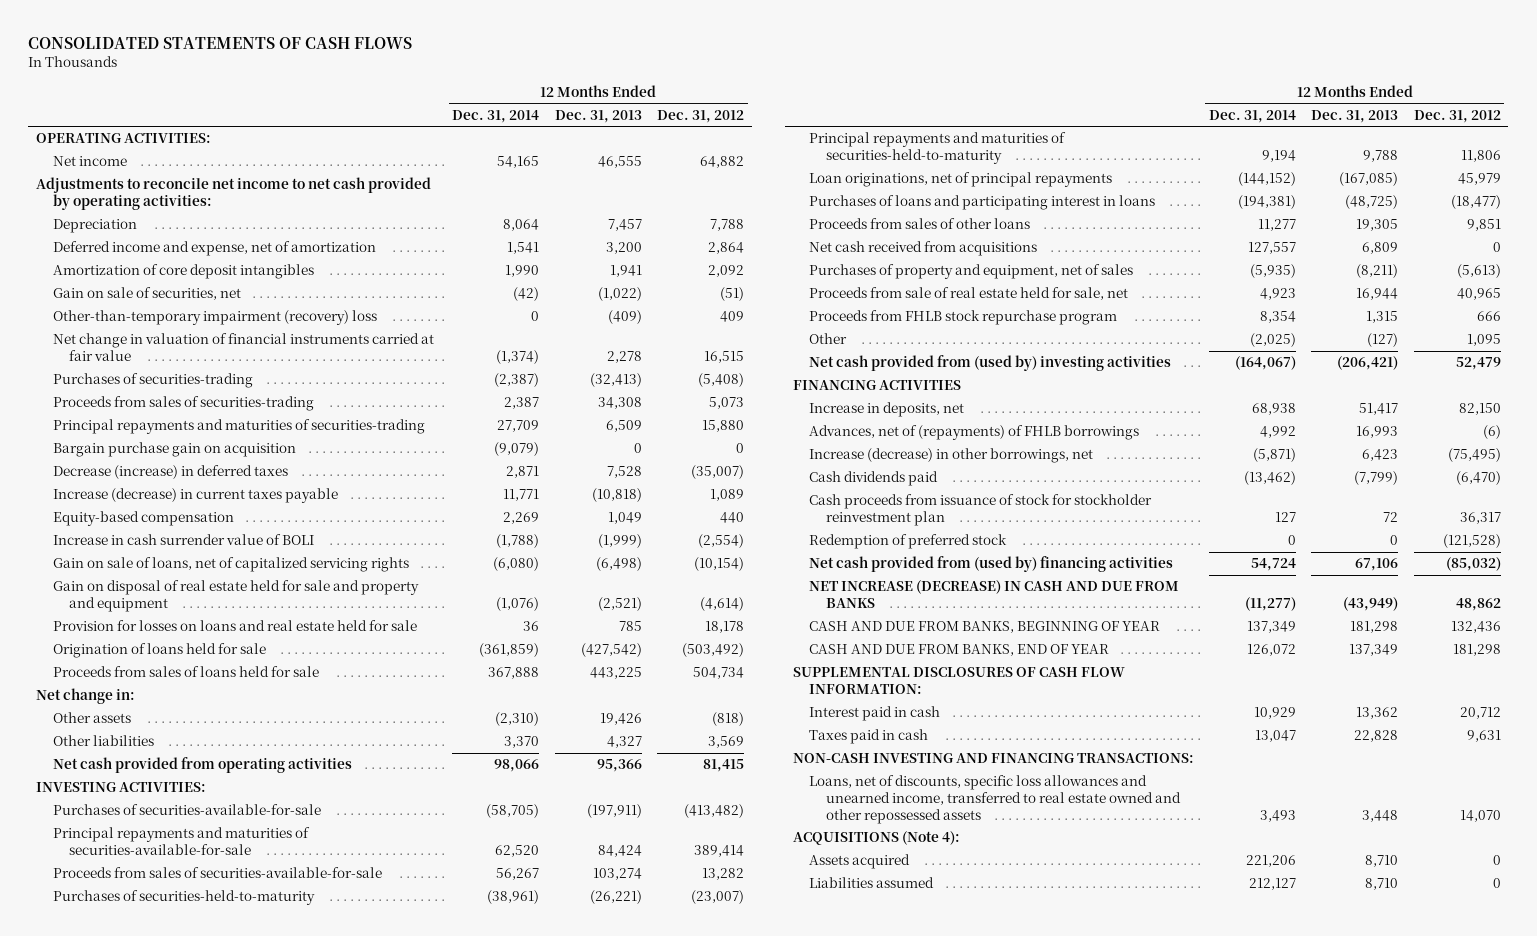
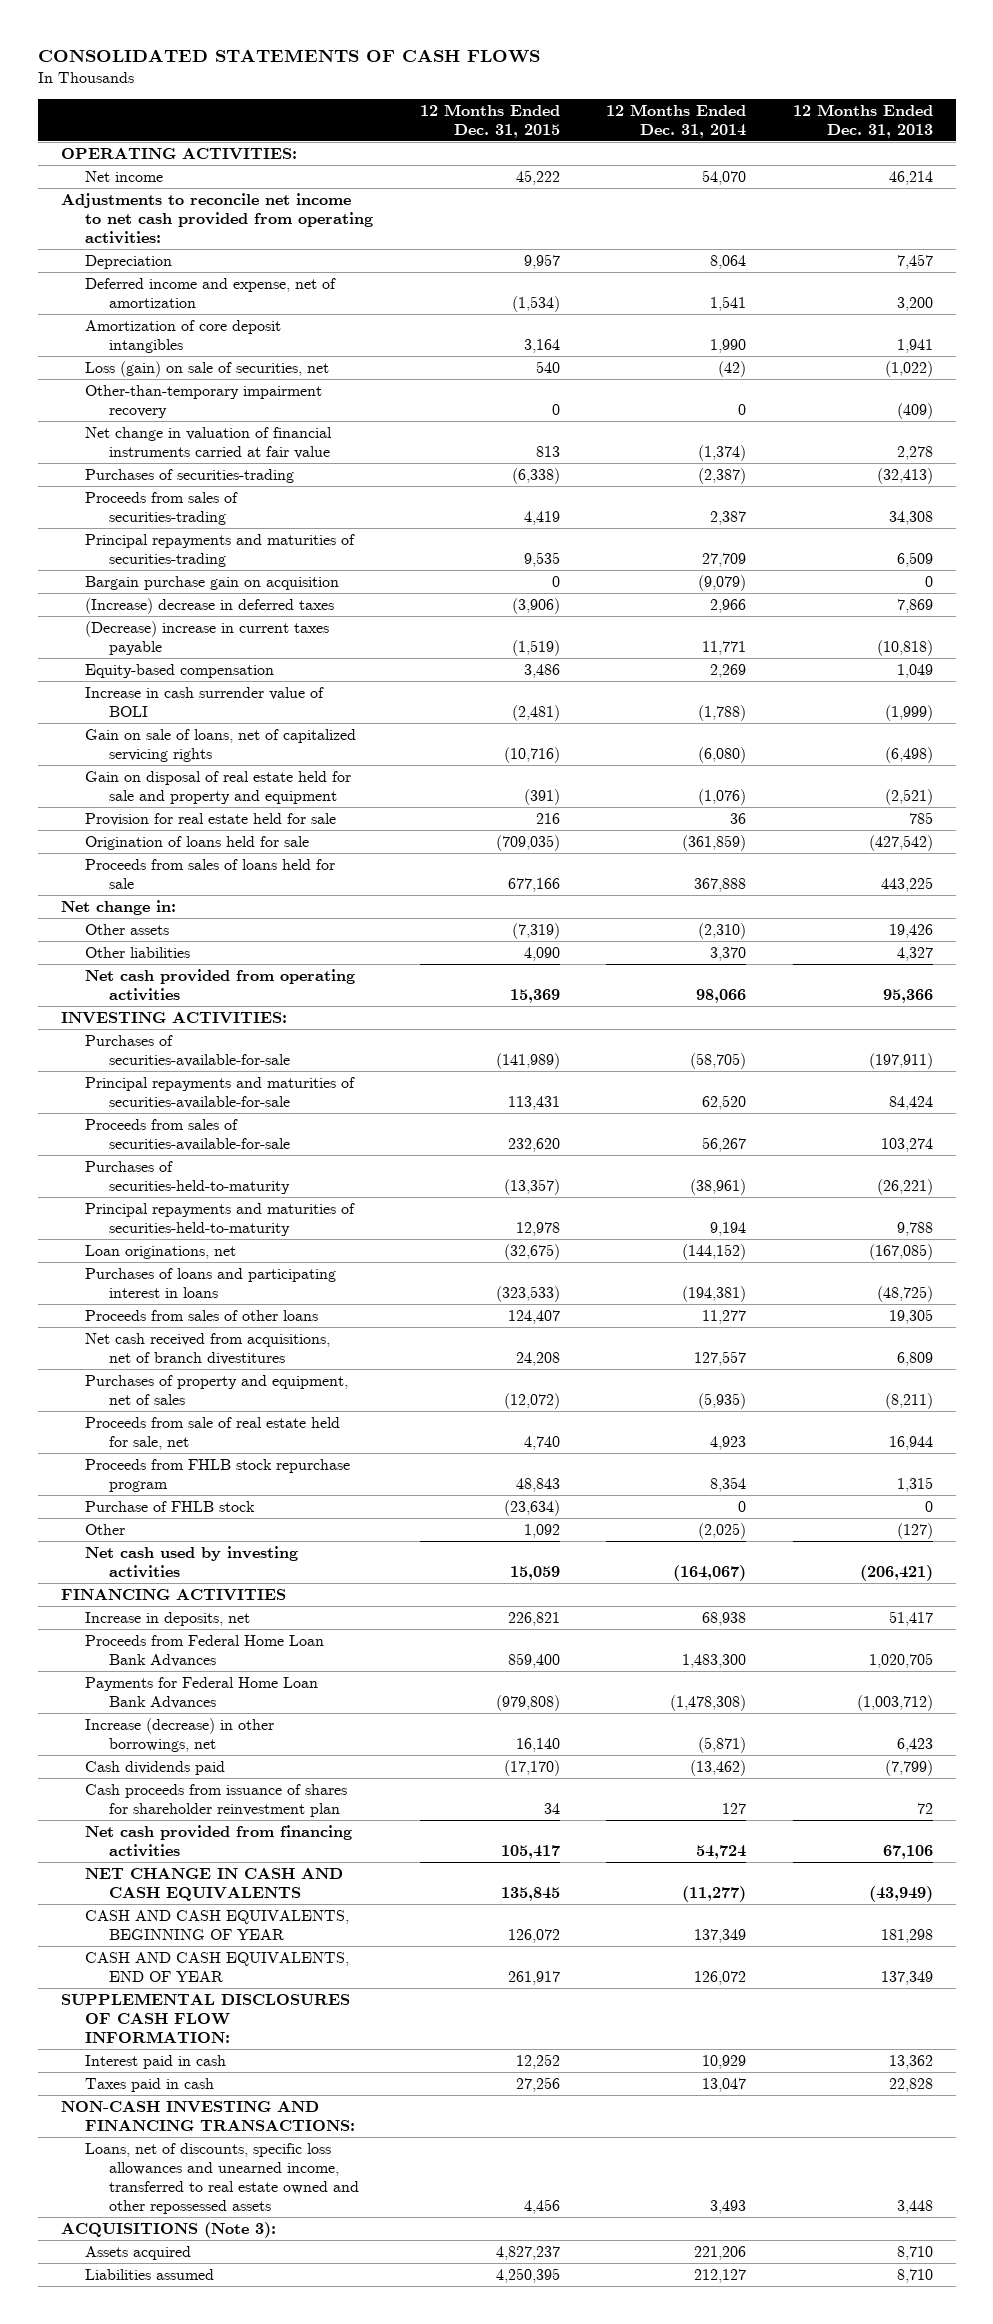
[657,109,745,123] Dec. 31, 2012 -> none
none -> [419,103,560,138] 12 Months Ended Dec. 31, 2015
[497,156,540,169] 54,165 -> [702,169,747,185] 54,070
[597,156,642,169] 46,555 -> [888,170,933,185] 46,214
[36,177,432,211] Adjustments to reconcile net income to net cash provided by operating activities: -> [60,192,374,244] Adjustments to reconcile net income to net cash provided from operating activities:
[52,287,241,301] Gain on sale of securities, net -> [85,360,330,377] Loss (gain) on sale of securities, net
[52,310,377,326] Other-than-temporary impairment (recovery) loss -> [85,384,323,418] Other-than-temporary impairment recovery
[52,465,288,480] Decrease (increase) in deferred taxes -> [85,597,335,614] (Increase) decrease in deferred taxes
[506,466,540,479] 2,871 -> [710,598,747,613] 2,966
[606,466,642,479] 7,528 -> [896,598,933,613] 7,869
[52,488,338,504] Increase (decrease) in current taxes payable -> [85,620,330,655] (Decrease) increase in current taxes payable
[52,620,417,632] Provision for losses on loans and real estate held for sale -> [85,812,337,826] Provision for real estate held for sale
[809,172,1113,188] Loan originations, net of principal repayments -> [85,1244,237,1259] Loan originations, net
[809,241,1038,257] Net cash received from acquisitions -> [85,1332,331,1365] Net cash received from acquisitions, net of branch divestitures
none -> [85,1500,256,1512] Purchase of FHLB stock
[809,355,1172,372] Net cash provided from (used by) investing activities -> [85,1545,299,1578] Net cash used by investing activities
[809,425,1140,441] Advances, net of (repayments) of FHLB borrowings -> none
none -> [85,1634,325,1667] Proceeds from Federal Home Loan Bank Advances
none -> [85,1676,319,1709] Payments for Federal Home Loan Bank Advances
[809,534,1008,550] Redemption of preferred stock -> none
[809,494,1153,527] Cash proceeds from issuance of stock for stockholder reinvestment plan -> [85,1783,348,1817] Cash proceeds from issuance of shares for shareholder reinvestment plan
[809,556,1174,573] Net cash provided from (used by) financing activities -> [85,1824,353,1857] Net cash provided from financing activities
[809,580,1180,609] NET INCREASE (DECREASE) IN CASH AND DUE FROM BANKS -> [85,1867,344,1901] NET CHANGE IN CASH AND CASH EQUIVALENTS
[809,621,1161,634] CASH AND DUE FROM BANKS, BEGINNING OF YEAR -> [85,1909,350,1940] CASH AND CASH EQUIVALENTS, BEGINNING OF YEAR
[809,644,1110,657] CASH AND DUE FROM BANKS, END OF YEAR -> [85,1951,350,1982] CASH AND CASH EQUIVALENTS, END OF YEAR
[792,831,960,846] ACQUISITIONS (Note 4): -> [60,2221,276,2238] ACQUISITIONS (Note 3):

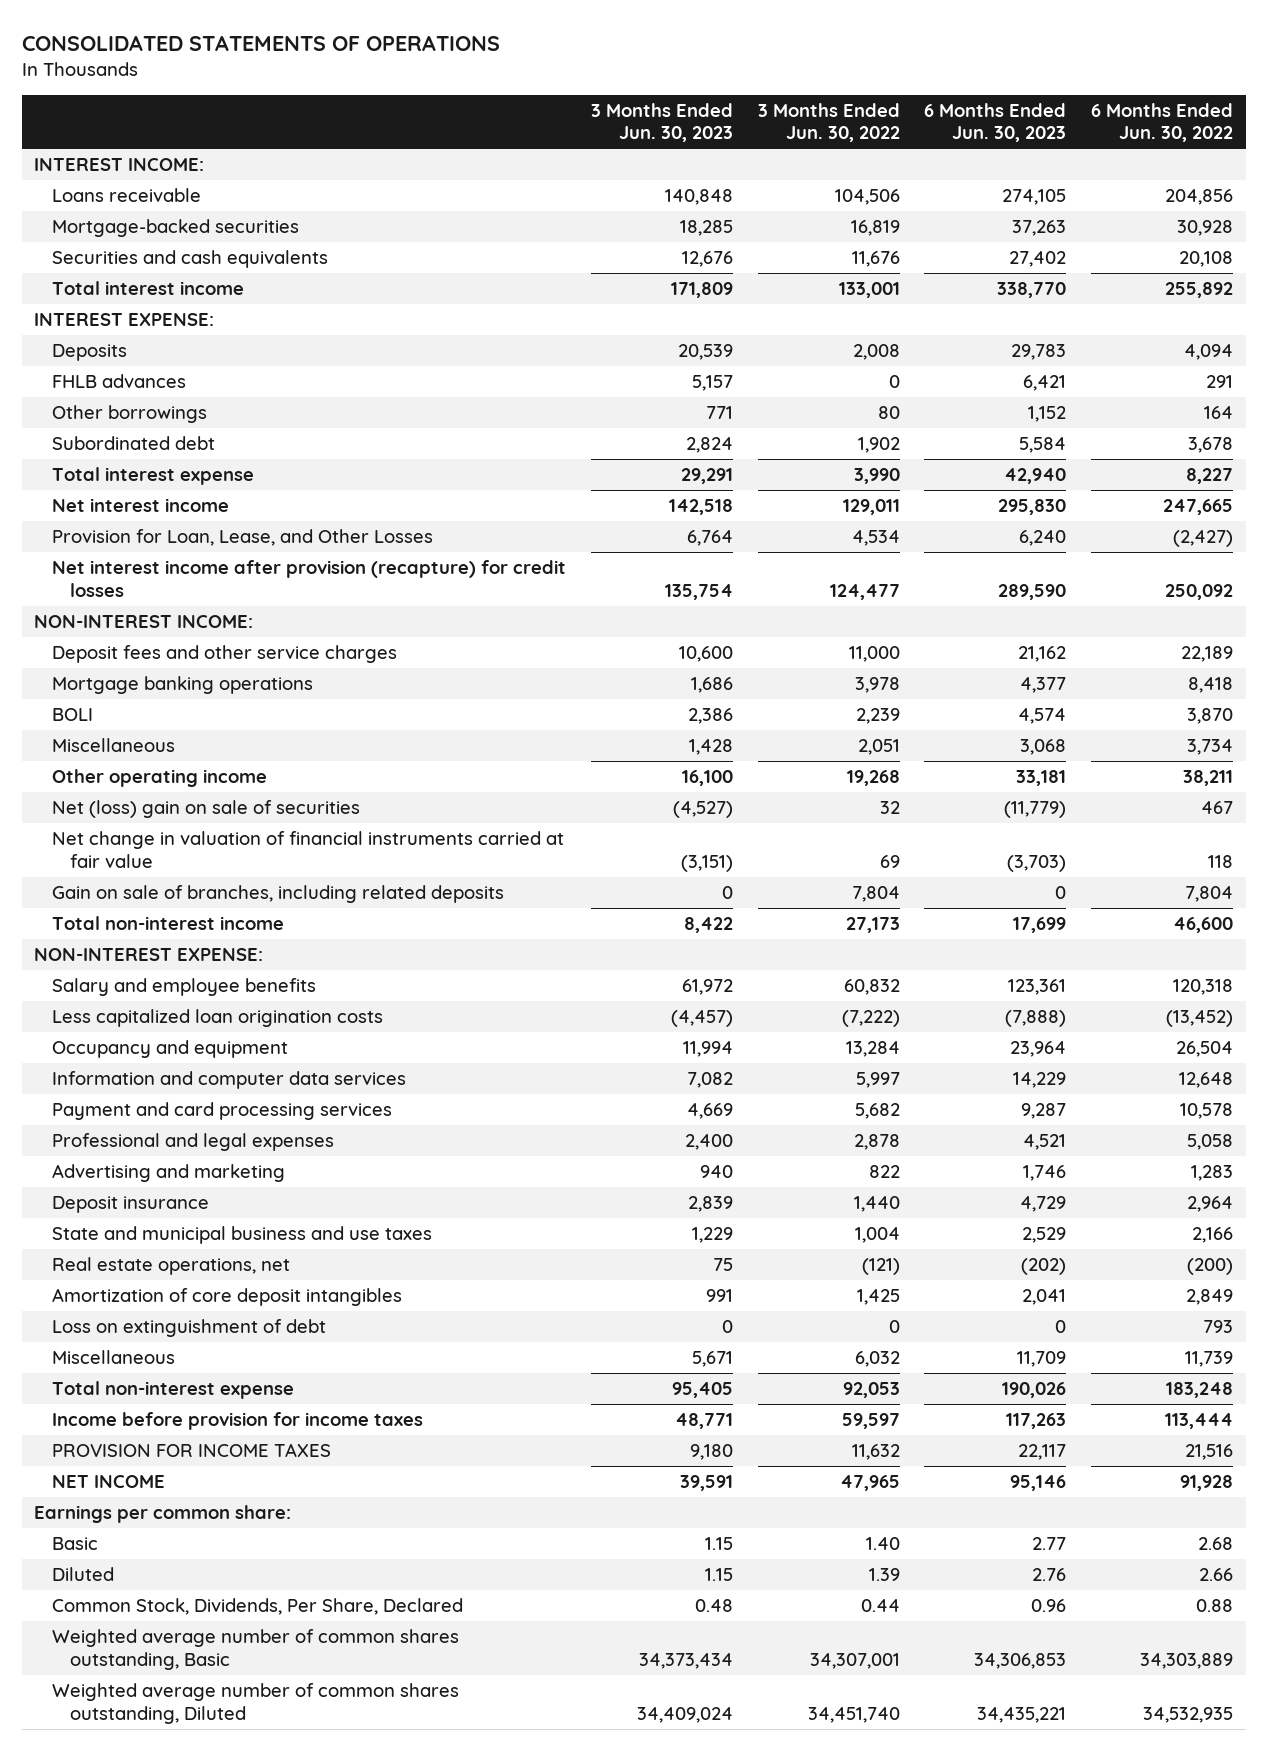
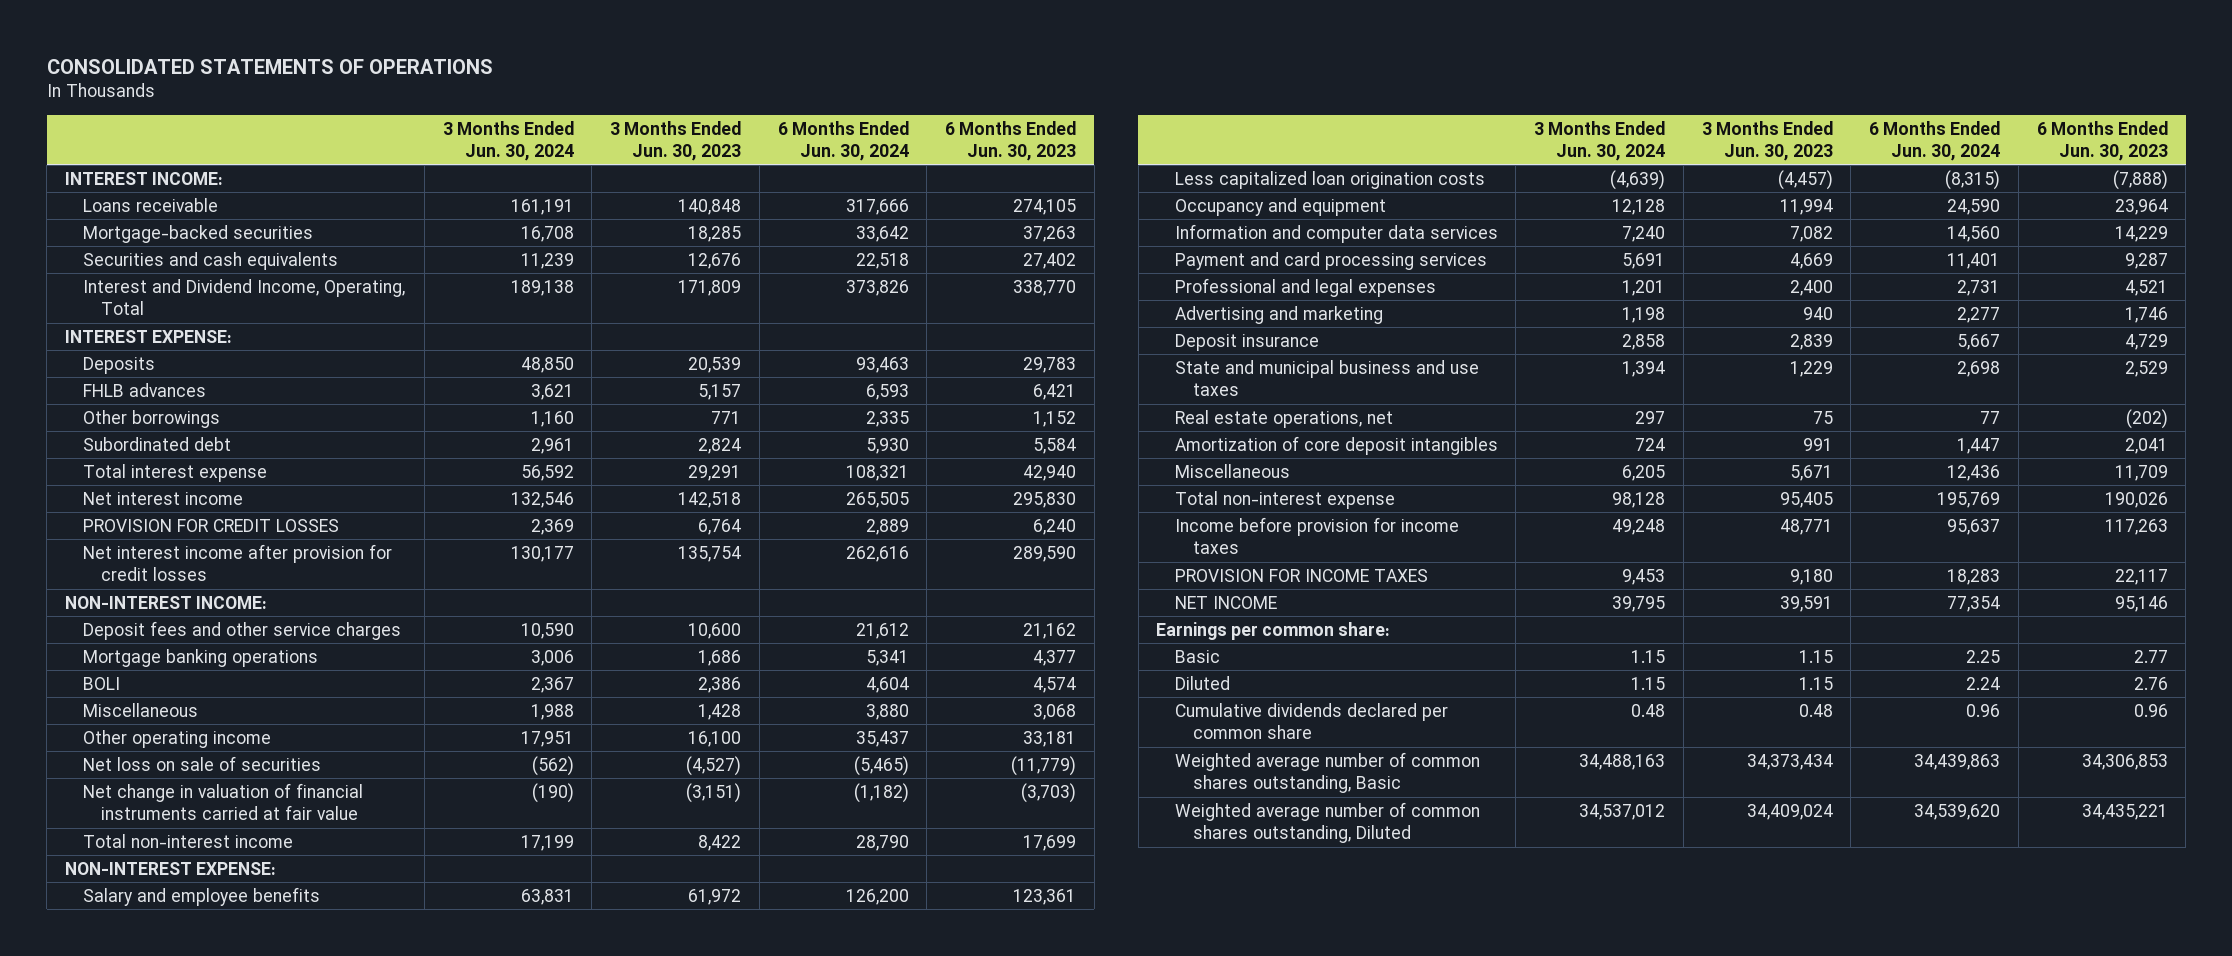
[757,102,900,143] 3 Months Ended Jun. 30, 2022 -> none
[1091,102,1234,143] 6 Months Ended Jun. 30, 2022 -> none
none -> [442,120,574,161] 3 Months Ended Jun. 30, 2024
none -> [777,120,909,161] 6 Months Ended Jun. 30, 2024
[52,281,245,296] Total interest income -> [83,278,406,316] Interest and Dividend Income, Operating, Total
[52,529,434,547] Provision for Loan, Lease, and Other Losses -> [83,518,340,532] PROVISION FOR CREDIT LOSSES
[52,560,567,597] Net interest income after provision (recapture) for credit losses -> [83,543,393,582] Net interest income after provision for credit losses
[52,800,361,819] Net (loss) gain on sale of securities -> [83,755,322,771] Net loss on sale of securities
[52,885,505,904] Gain on sale of branches, including related deposits -> none
[52,1319,327,1338] Loss on extinguishment of debt -> none
[52,1598,464,1616] Common Stock, Dividends, Per Share, Declared -> [1174,702,1448,740] Cumulative dividends declared per common share

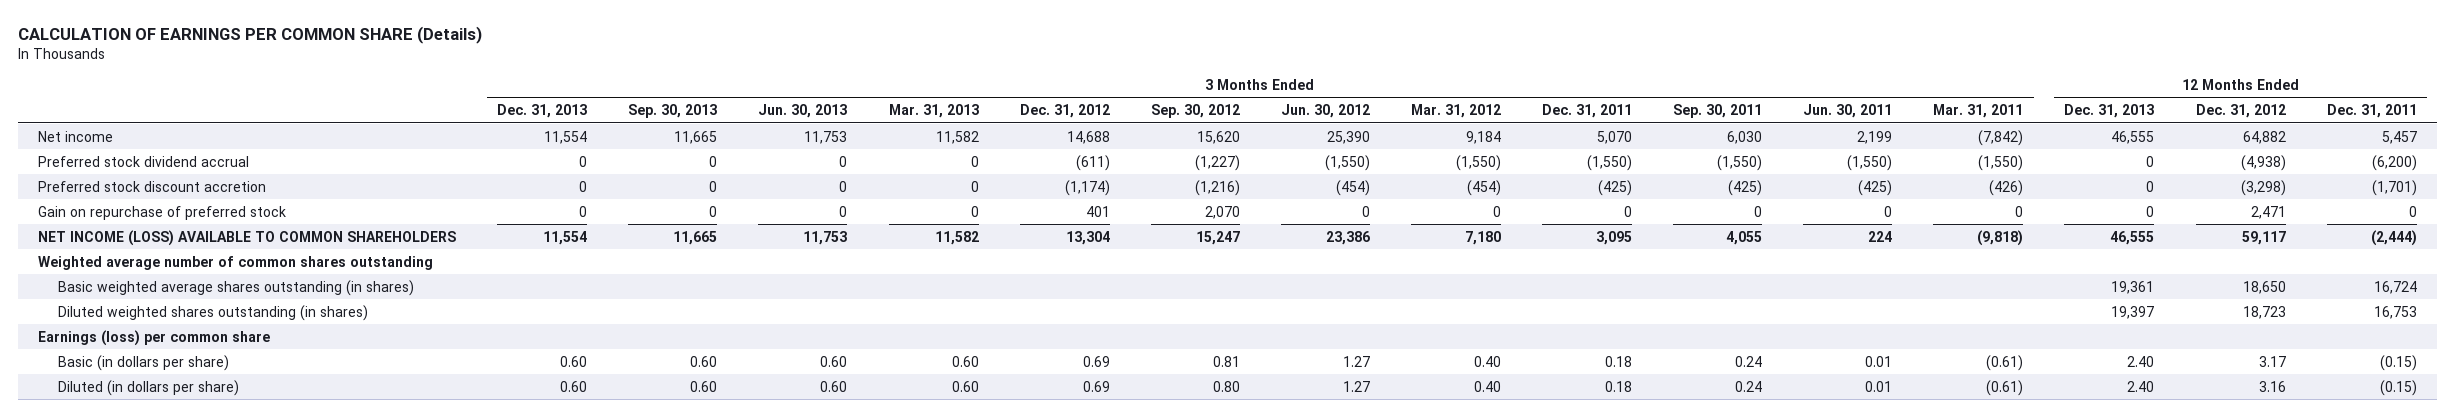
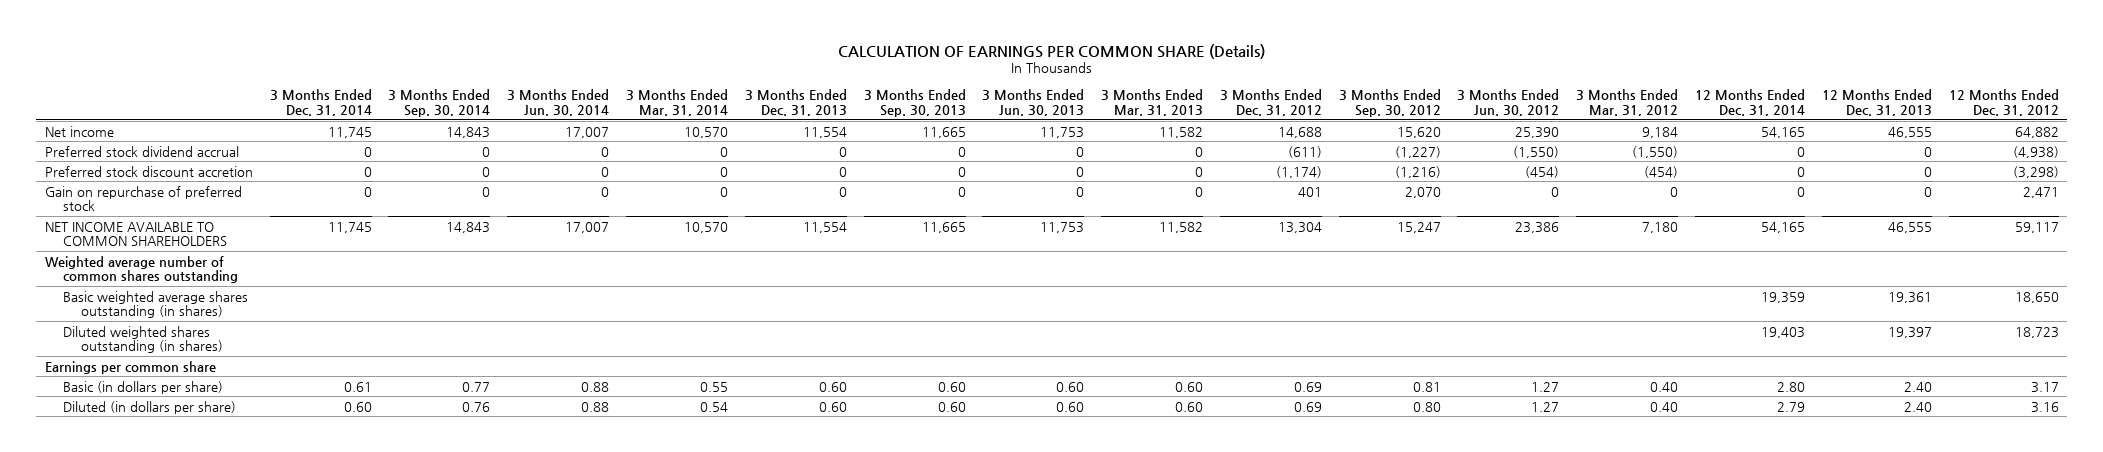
[1542,104,1633,119] Dec. 31, 2011 -> none
[1673,104,1763,119] Sep. 30, 2011 -> none
[1803,104,1893,119] Jun. 30, 2011 -> none
[1933,104,2024,119] Mar. 31, 2011 -> none
[2326,104,2417,119] Dec. 31, 2011 -> none
none -> [269,89,372,116] 3 Months Ended Dec. 31, 2014
none -> [388,89,491,117] 3 Months Ended Sep. 30, 2014
none -> [507,89,610,116] 3 Months Ended Jun. 30, 2014
none -> [625,89,728,116] 3 Months Ended Mar. 31, 2014
none -> [1695,89,1806,116] 12 Months Ended Dec. 31, 2014
[38,229,457,246] NET INCOME (LOSS) AVAILABLE TO COMMON SHAREHOLDERS -> [44,221,227,246] NET INCOME AVAILABLE TO COMMON SHAREHOLDERS
[38,329,271,346] Earnings (loss) per common share -> [44,360,216,374] Earnings per common share

